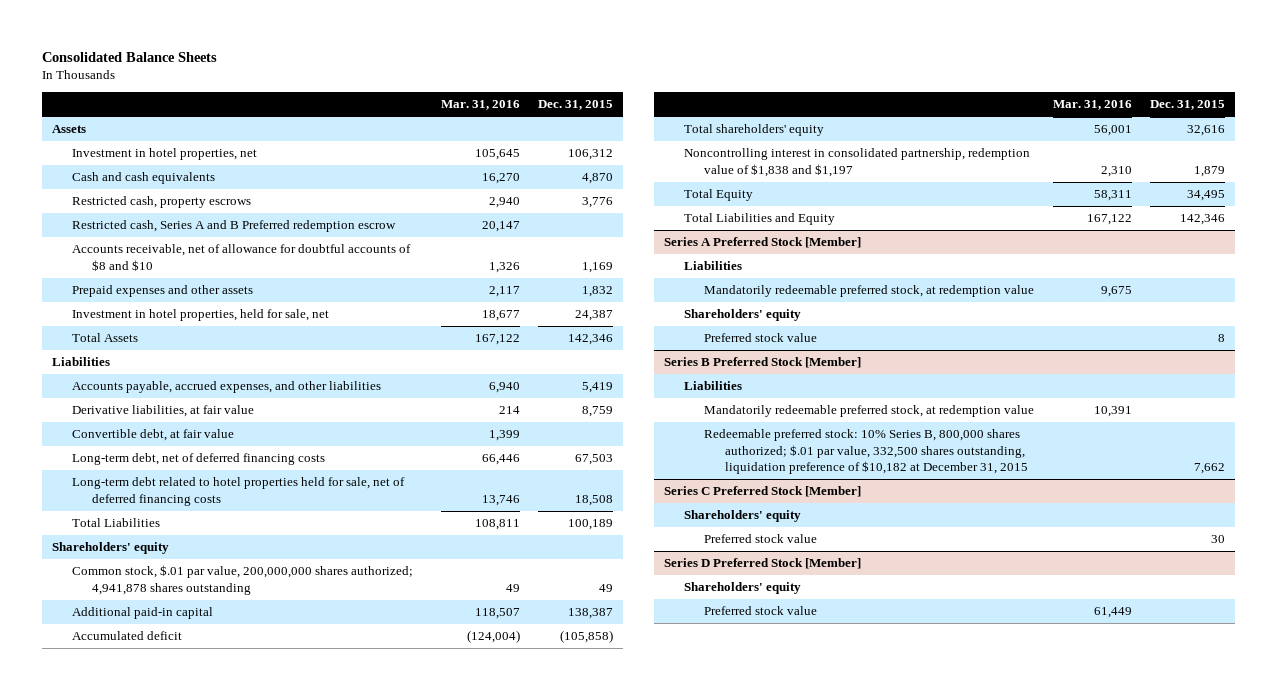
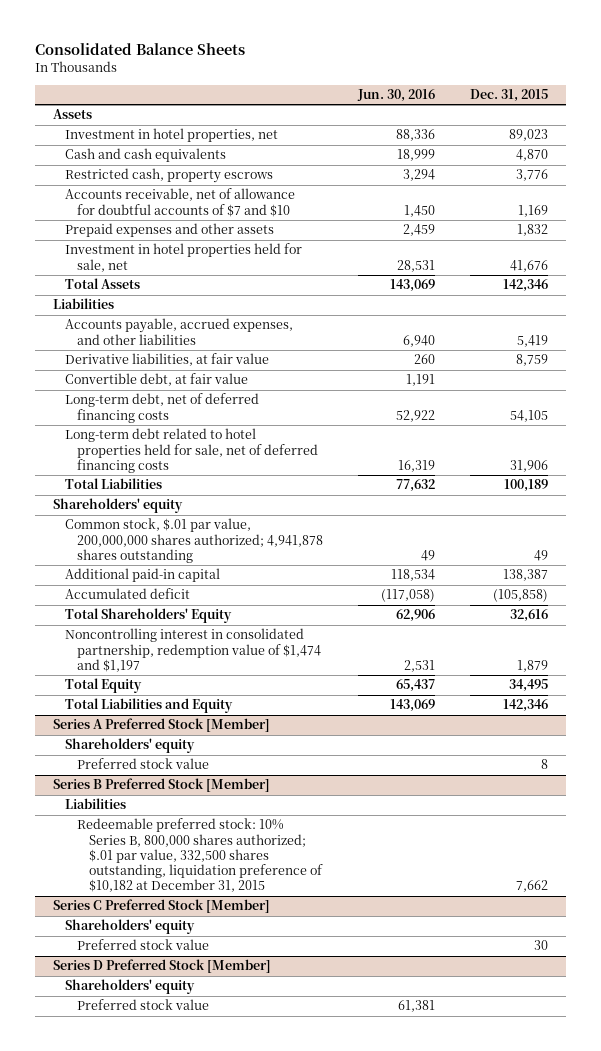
[440,100,520,111] Mar. 31, 2016 -> none
none -> [357,88,436,102] Jun. 30, 2016
[568,149,614,161] 106,312 -> [509,129,549,142] 89,023
[71,220,396,233] Restricted cash, Series A and B Preferred redemption escrow -> none
[71,244,411,271] Accounts receivable, net of allowance for doubtful accounts of $8 and $10 -> [64,188,295,217] Accounts receivable, net of allowance for doubtful accounts of $7 and $10
[71,309,329,322] Investment in hotel properties, held for sale, net -> [64,243,302,272] Investment in hotel properties held for sale, net
[575,310,614,322] 24,387 -> [510,259,549,272] 41,676
[575,454,614,466] 67,503 -> [510,409,549,422] 54,105
[575,494,614,506] 18,508 -> [510,459,549,472] 31,906
[684,124,825,137] Total shareholders' equity -> [64,608,232,624] Total Shareholders' Equity
[684,148,1031,177] Noncontrolling interest in consolidated partnership, redemption value of $1,838 and $1,197 -> [64,628,321,672] Noncontrolling interest in consolidated partnership, redemption value of $1,474 and $1,197
[684,261,743,271] Liabilities -> none
[704,285,1035,298] Mandatorily redeemable preferred stock, at redemption value -> none
[704,405,1035,418] Mandatorily redeemable preferred stock, at redemption value -> none

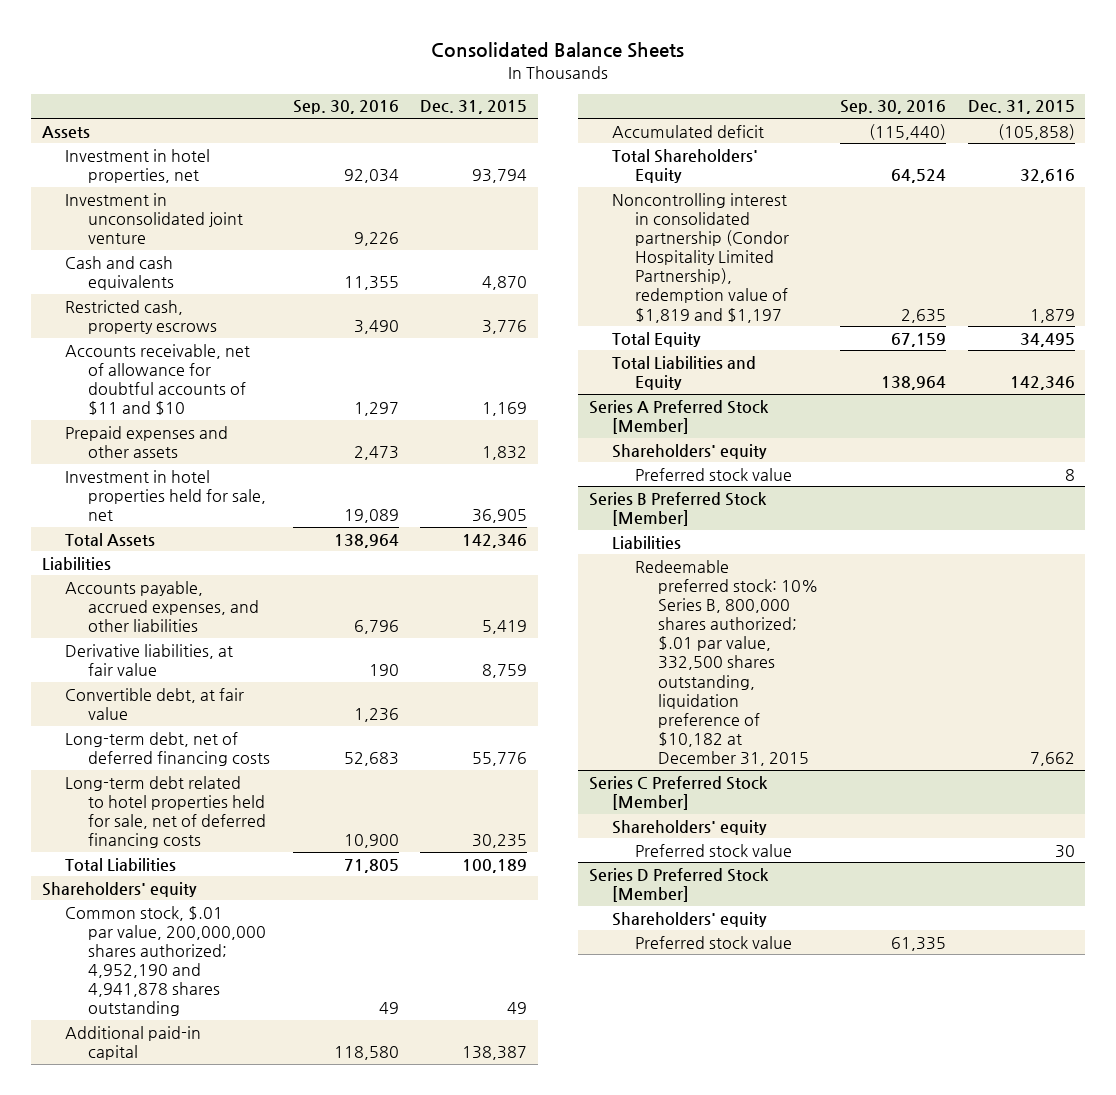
[357,88,436,102] Jun. 30, 2016 -> none
none -> [292,100,399,115] Sep. 30, 2016
[509,129,549,142] 89,023 -> [472,168,528,183] 93,794
none -> [65,192,244,245] Investment in unconsolidated joint venture
[64,188,295,217] Accounts receivable, net of allowance for doubtful accounts of $7 and $10 -> [65,343,251,416] Accounts receivable, net of allowance for doubtful accounts of $11 and $10
[510,259,549,272] 41,676 -> [472,509,528,524] 36,905
[510,409,549,422] 54,105 -> [472,751,528,766] 55,776
[510,459,549,472] 31,906 -> [472,834,528,849] 30,235
[64,518,323,563] Common stock, $.01 par value, 200,000,000 shares authorized; 4,941,878 shares outstanding -> [65,905,267,1017] Common stock, $.01 par value, 200,000,000 shares authorized; 4,952,190 and 4,941,878 shares outstanding
[64,628,321,672] Noncontrolling interest in consolidated partnership, redemption value of $1,474 and $1,197 -> [612,192,790,323] Noncontrolling interest in consolidated partnership (Condor Hospitality Limited Partnership), redemption value of $1,819 and $1,197

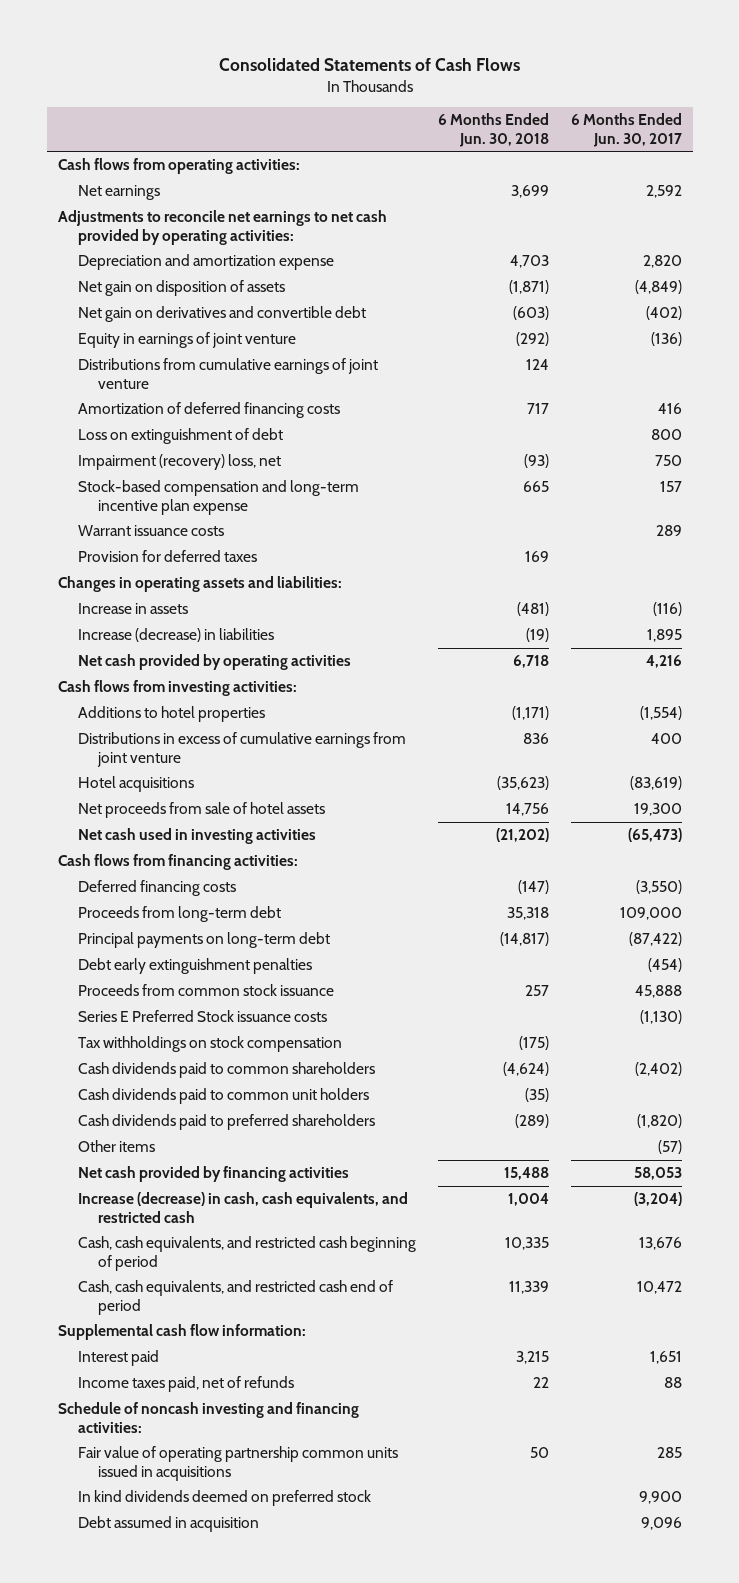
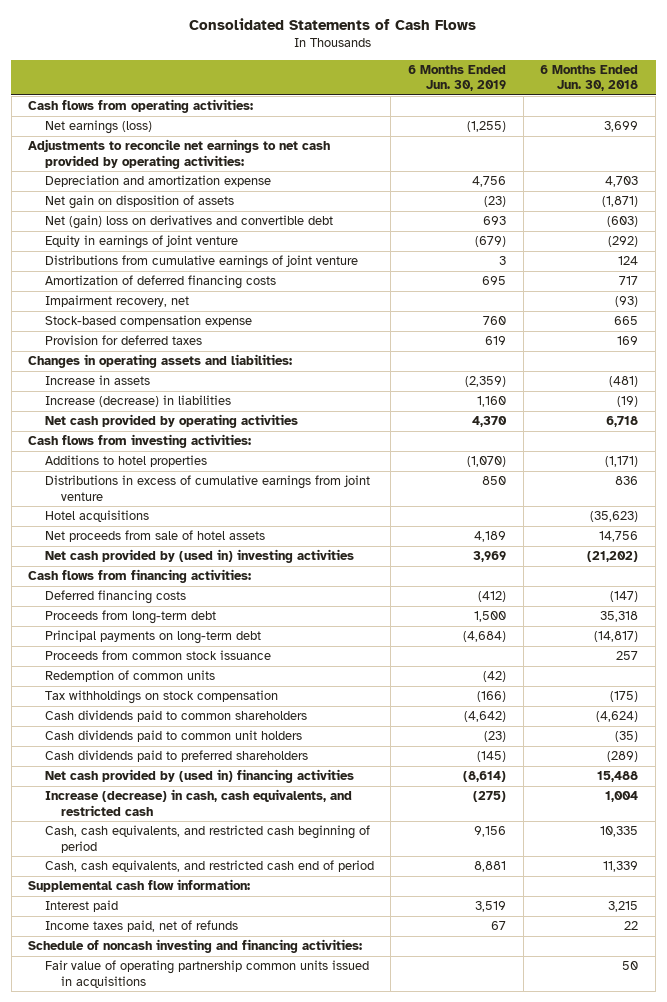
[570,113,682,147] 6 Months Ended Jun. 30, 2017 -> none
none -> [408,64,507,92] 6 Months Ended Jun. 30, 2019
[77,185,160,201] Net earnings -> [44,120,152,135] Net earnings (loss)
[77,306,366,323] Net gain on derivatives and convertible debt -> [44,215,333,230] Net (gain) loss on derivatives and convertible debt
[77,428,283,445] Loss on extinguishment of debt -> none
[77,525,224,537] Warrant issuance costs -> none
[77,454,281,471] Impairment (recovery) loss, net -> [44,295,189,308] Impairment recovery, net
[77,480,359,515] Stock-based compensation and long-term incentive plan expense -> [44,315,252,328] Stock-based compensation expense
[77,828,316,845] Net cash used in investing activities -> [44,549,354,564] Net cash provided by (used in) investing activities
[77,958,312,975] Debt early extinguishment penalties -> none
[77,1010,327,1023] Series E Preferred Stock issuance costs -> none
none -> [44,670,215,683] Redemption of common units
[77,1140,155,1153] Other items -> none
[77,1166,349,1183] Net cash provided by financing activities -> [44,769,354,784] Net cash provided by (used in) financing activities
[77,1490,371,1507] In kind dividends deemed on preferred stock -> none
[77,1516,259,1533] Debt assumed in acquisition -> none

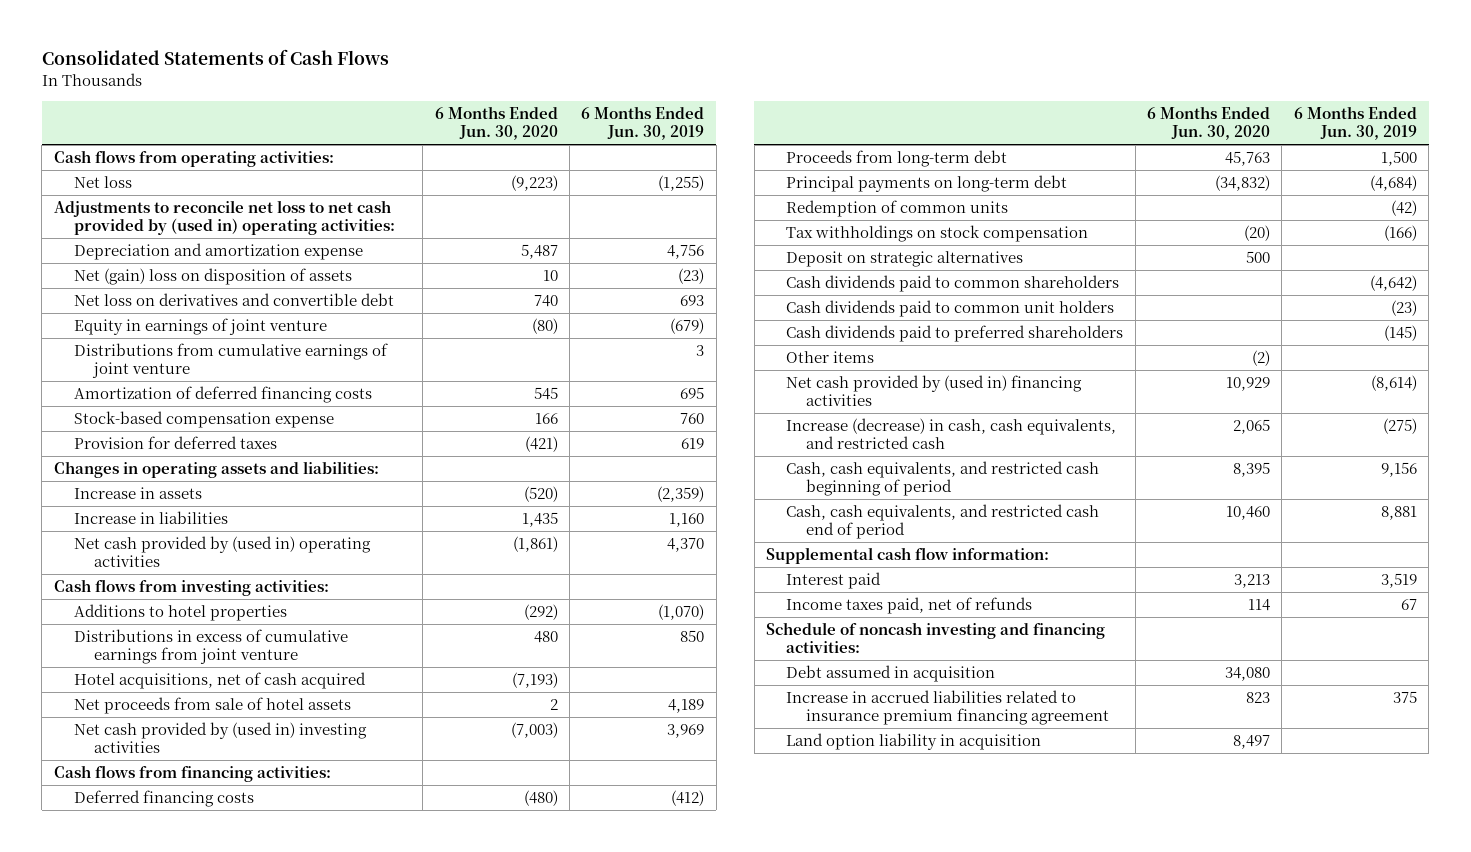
[540,64,639,92] 6 Months Ended Jun. 30, 2018 -> none
none -> [434,105,558,141] 6 Months Ended Jun. 30, 2020
[44,120,152,135] Net earnings (loss) -> [73,175,132,188] Net loss
[28,139,331,169] Adjustments to reconcile net earnings to net cash provided by operating activities: -> [53,199,395,236] Adjustments to reconcile net loss to net cash provided by (used in) operating activities:
[44,195,234,210] Net gain on disposition of assets -> [73,267,352,285] Net (gain) loss on disposition of assets
[44,215,333,230] Net (gain) loss on derivatives and convertible debt -> [73,292,394,306] Net loss on derivatives and convertible debt
[44,295,189,308] Impairment recovery, net -> none
[44,395,231,408] Increase (decrease) in liabilities -> [73,510,228,524] Increase in liabilities
[44,414,298,429] Net cash provided by operating activities -> [73,535,371,568] Net cash provided by (used in) operating activities
[44,510,149,523] Hotel acquisitions -> [73,671,366,689] Hotel acquisitions, net of cash acquired
[44,650,271,661] Proceeds from common stock issuance -> none
none -> [786,250,1024,267] Deposit on strategic alternatives
none -> [786,350,875,363] Other items
[44,960,369,988] Fair value of operating partnership common units issued in acquisitions -> none
none -> [786,664,996,682] Debt assumed in acquisition
none -> [786,689,1110,726] Increase in accrued liabilities related to insurance premium financing agreement
none -> [786,732,1042,750] Land option liability in acquisition

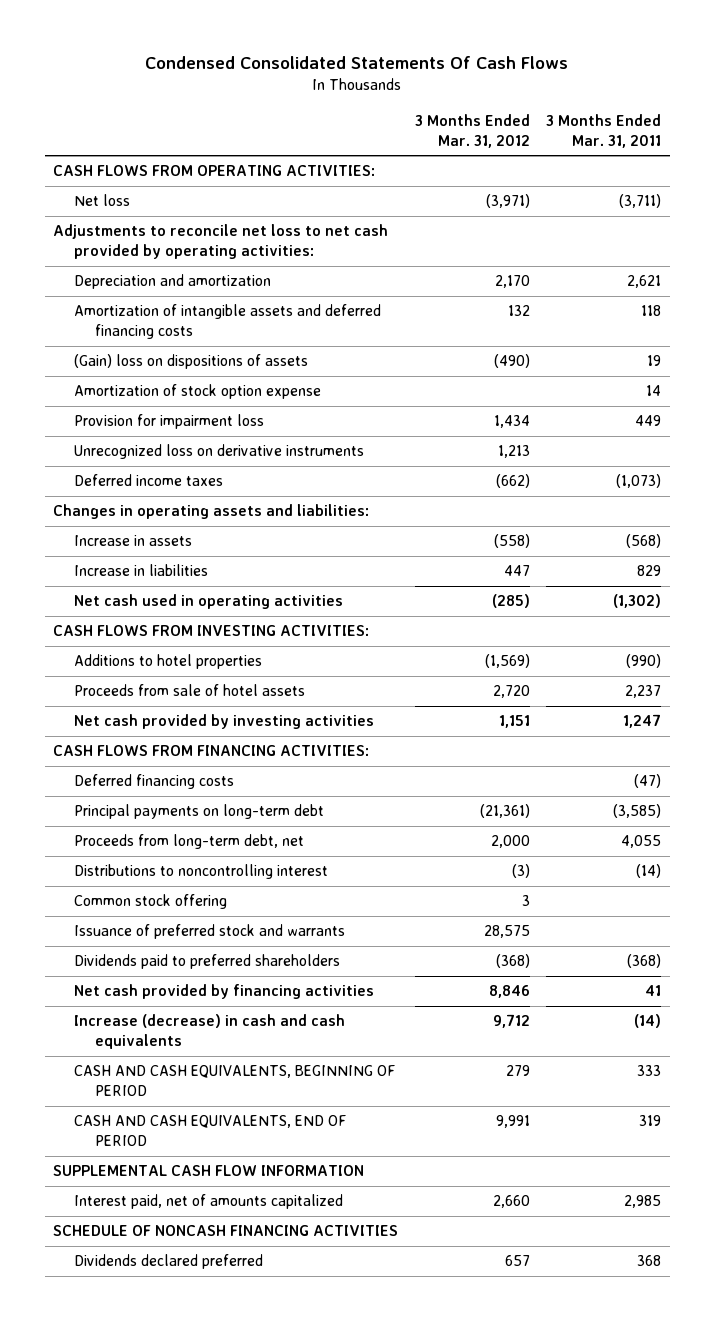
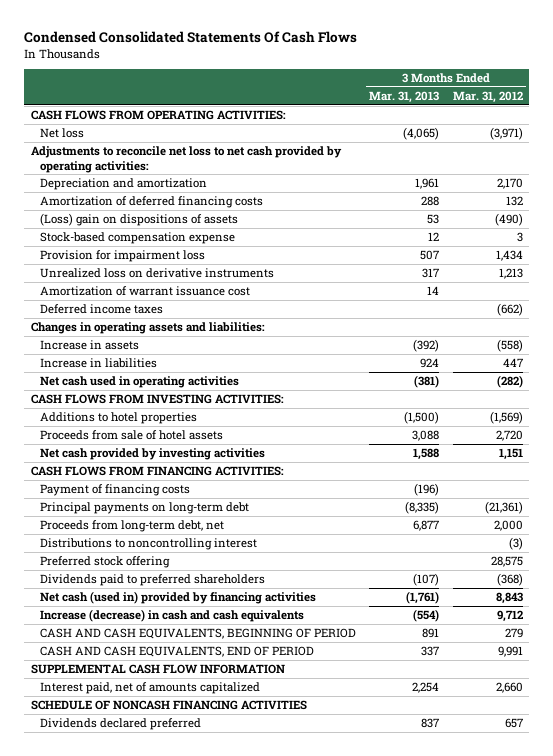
[546,114,662,148] 3 Months Ended Mar. 31, 2011 -> none
none -> [369,90,440,103] Mar. 31, 2013
[74,384,322,400] Amortization of stock option expense -> none
[74,304,382,340] Amortization of intangible assets and deferred financing costs -> [39,195,263,208] Amortization of deferred financing costs
[74,354,309,370] (Gain) loss on dispositions of assets -> [39,212,238,226] (Loss) gain on dispositions of assets
none -> [39,231,235,244] Stock-based compensation expense
[74,444,365,460] Unrecognized loss on derivative instruments -> [39,267,274,278] Unrealized loss on derivative instruments
none -> [39,285,250,296] Amortization of warrant issuance cost
[491,594,530,609] (285) -> [496,374,523,388] (282)
[74,774,235,790] Deferred financing costs -> [39,483,190,496] Payment of financing costs
[74,894,228,910] Common stock offering -> none
[74,924,346,940] Issuance of preferred stock and warrants -> [39,555,170,568] Preferred stock offering
[74,984,375,1000] Net cash provided by financing activities -> [39,590,316,604] Net cash (used in) provided by financing activities
[488,985,530,999] 8,846 -> [495,591,523,604] 8,843

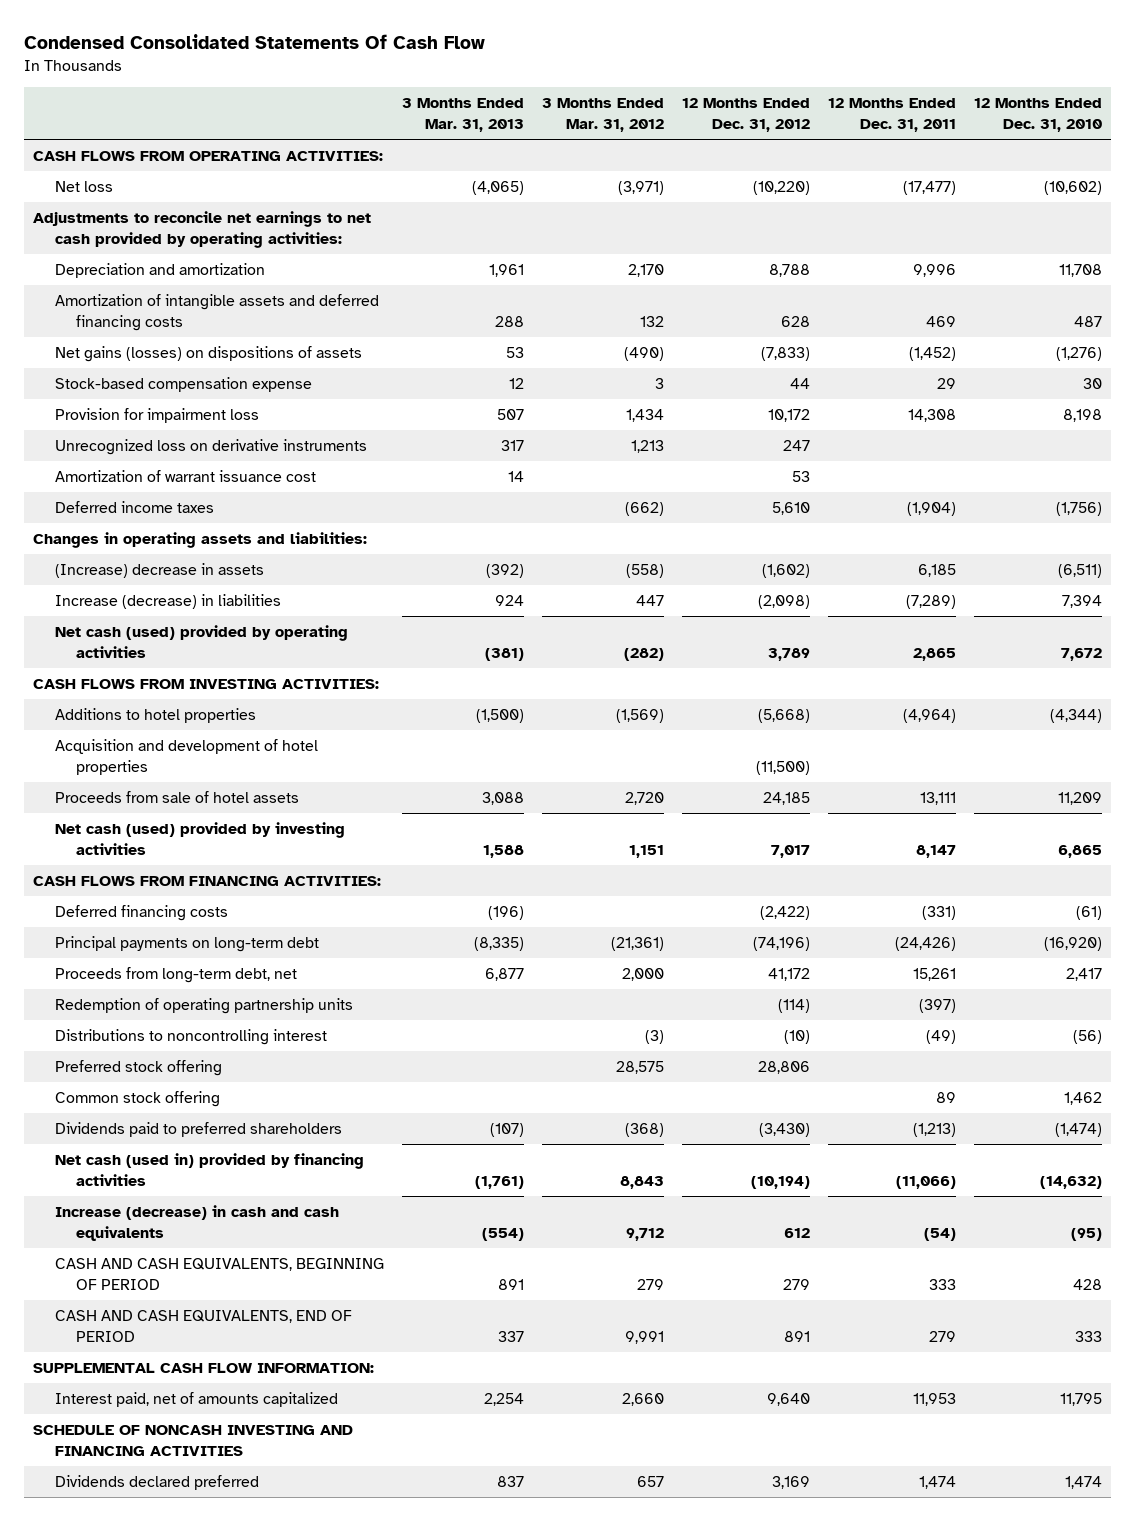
[24,31,358,44] Condensed Consolidated Statements Of Cash Flows -> [24,34,486,50] Condensed Consolidated Statements Of Cash Flow
none -> [682,98,811,133] 12 Months Ended Dec. 31, 2012
none -> [828,98,957,133] 12 Months Ended Dec. 31, 2011
none -> [974,98,1103,133] 12 Months Ended Dec. 31, 2010
[30,145,342,173] Adjustments to reconcile net loss to net cash provided by operating activities: -> [33,211,372,249] Adjustments to reconcile net earnings to net cash provided by operating activities:
[39,195,263,208] Amortization of deferred financing costs -> [54,294,379,332] Amortization of intangible assets and deferred financing costs
[39,212,238,226] (Loss) gain on dispositions of assets -> [54,346,362,363] Net gains (losses) on dispositions of assets
[39,267,274,278] Unrealized loss on derivative instruments -> [54,439,367,456] Unrecognized loss on derivative instruments
[39,339,139,350] Increase in assets -> [54,563,264,579] (Increase) decrease in assets
[39,357,157,368] Increase in liabilities -> [54,594,281,610] Increase (decrease) in liabilities
[39,375,239,388] Net cash used in operating activities -> [54,625,348,659] Net cash (used) provided by operating activities
none -> [54,739,318,776] Acquisition and development of hotel properties
[39,447,265,460] Net cash provided by investing activities -> [54,822,345,856] Net cash (used) provided by investing activities
[39,483,190,496] Payment of financing costs -> [54,905,228,922] Deferred financing costs
none -> [54,998,353,1015] Redemption of operating partnership units
none -> [54,1091,220,1108] Common stock offering
[30,663,285,674] SUPPLEMENTAL CASH FLOW INFORMATION -> [33,1363,375,1374] SUPPLEMENTAL CASH FLOW INFORMATION:
[30,699,307,710] SCHEDULE OF NONCASH FINANCING ACTIVITIES -> [33,1425,354,1457] SCHEDULE OF NONCASH INVESTING AND FINANCING ACTIVITIES

